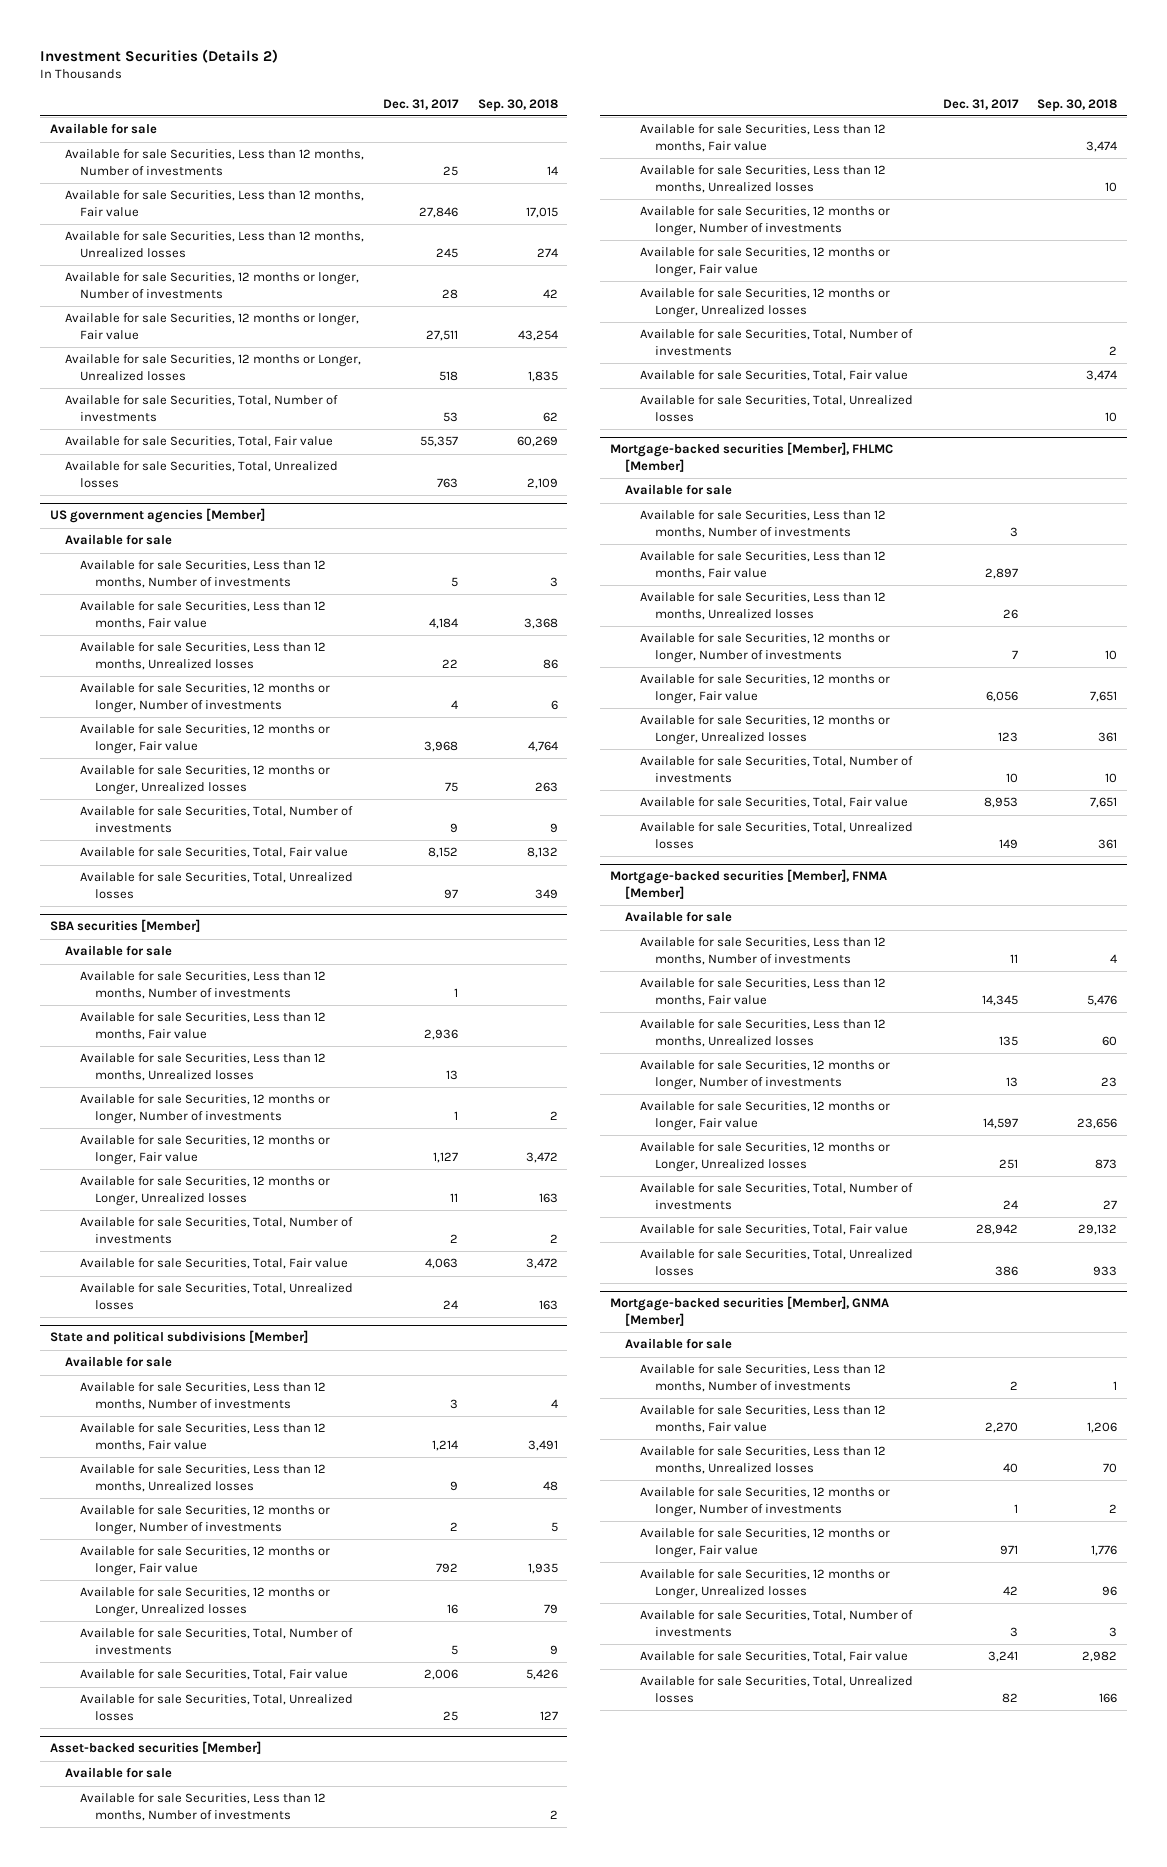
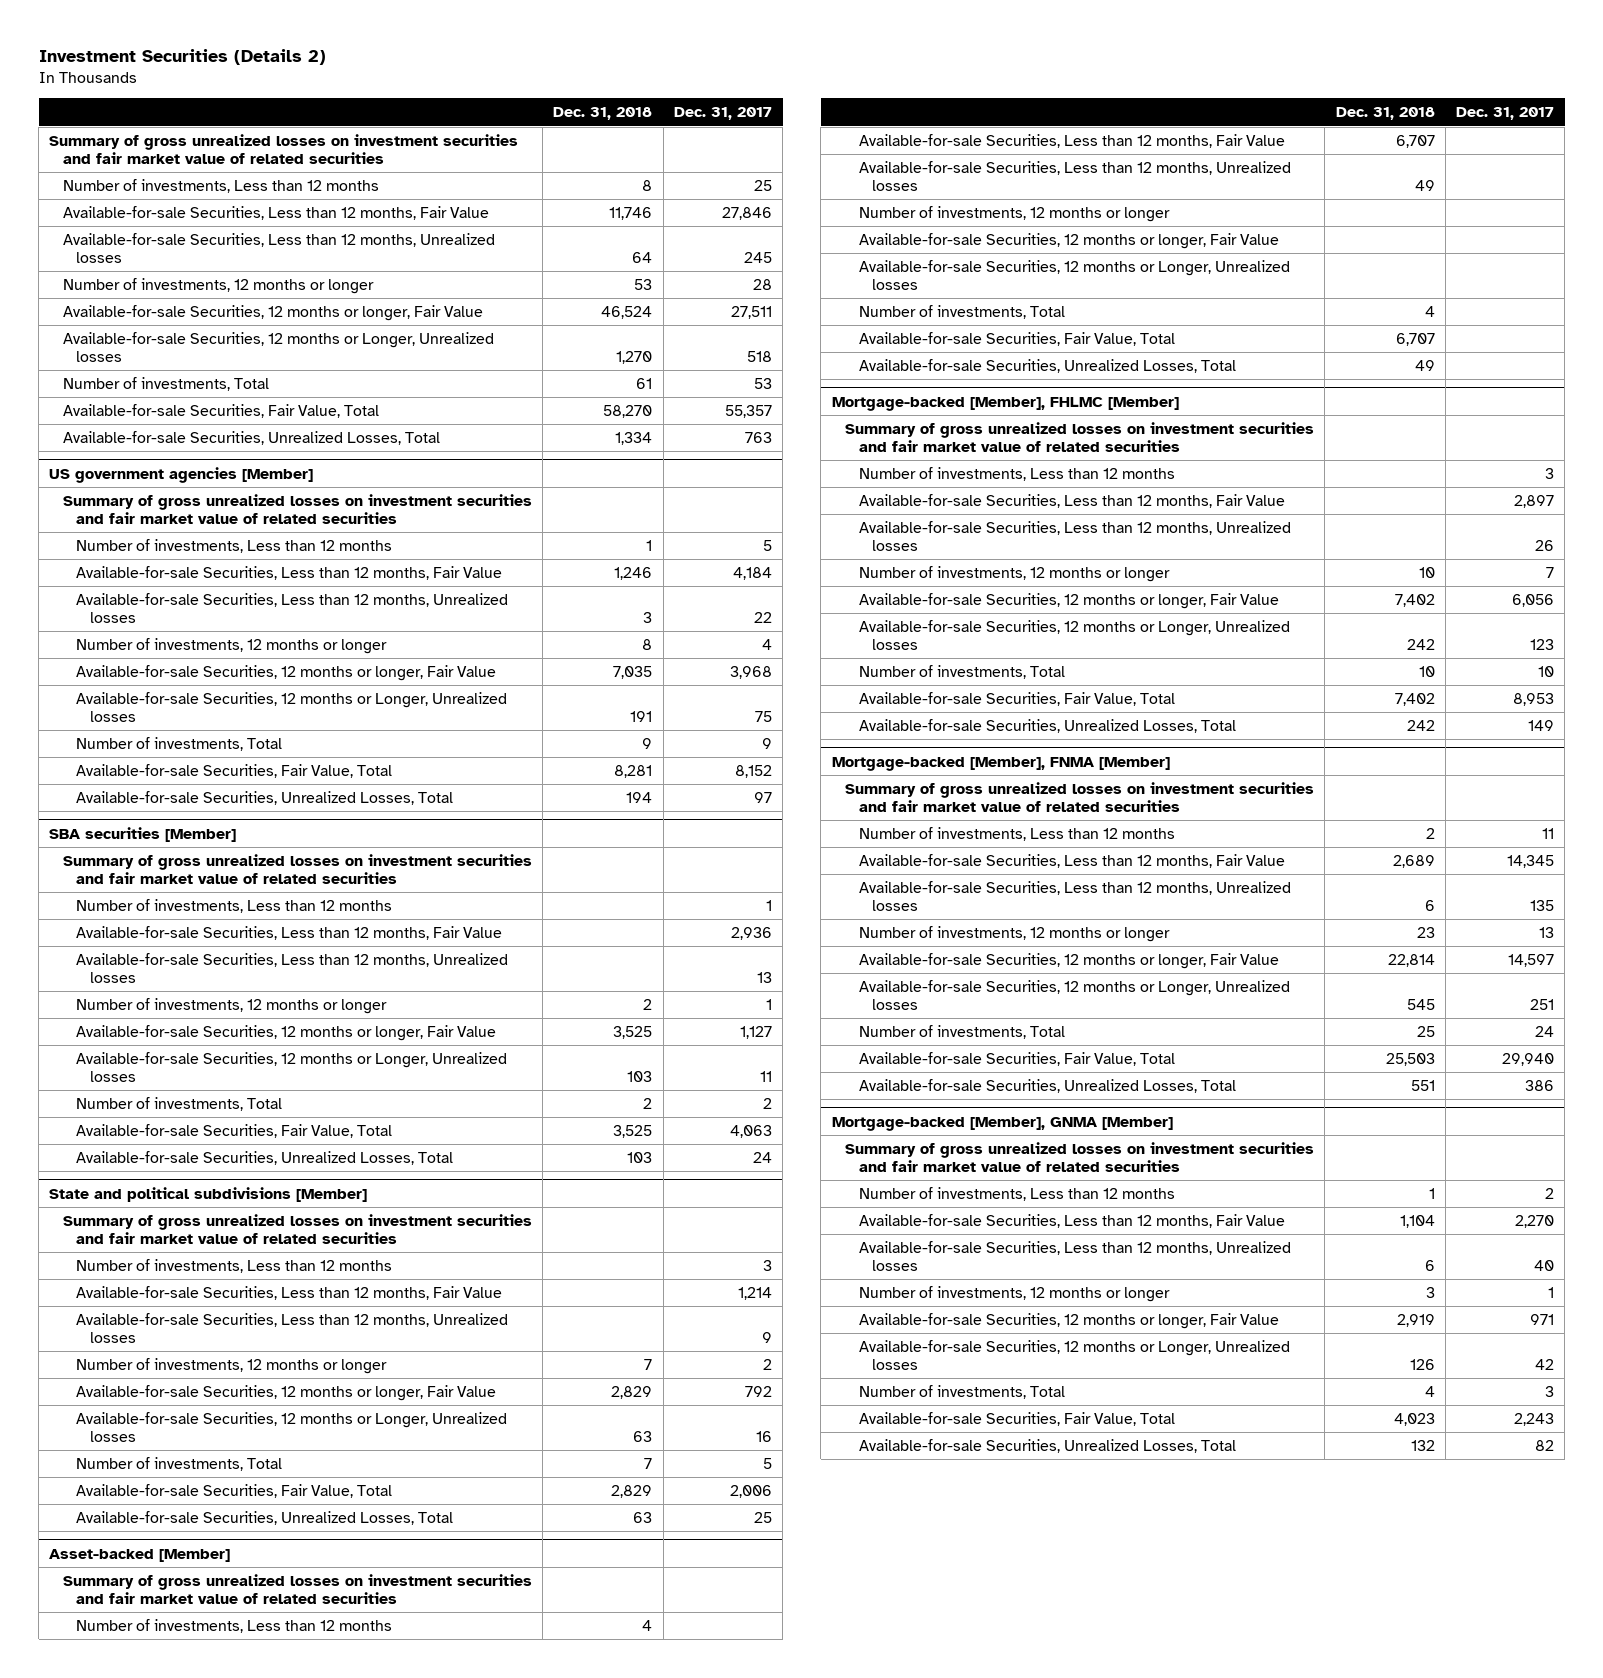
[477,98,558,112] Sep. 30, 2018 -> none
none -> [553,107,653,121] Dec. 31, 2018
[50,123,158,135] Available for sale -> [49,133,519,164] Summary of gross unrealized losses on investment securities and fair market value of related securities
[65,149,365,176] Available for sale Securities, Less than 12 months, Number of investments -> [62,178,379,193] Number of investments, Less than 12 months
[65,190,365,217] Available for sale Securities, Less than 12 months, Fair value -> [62,205,489,220] Available-for-sale Securities, Less than 12 months, Fair Value
[65,231,365,258] Available for sale Securities, Less than 12 months, Unrealized losses -> [62,232,495,263] Available-for-sale Securities, Less than 12 months, Unrealized losses
[65,272,360,299] Available for sale Securities, 12 months or longer, Number of investments -> [62,277,374,294] Number of investments, 12 months or longer
[65,313,360,340] Available for sale Securities, 12 months or longer, Fair value -> [62,304,483,321] Available-for-sale Securities, 12 months or longer, Fair Value
[65,354,362,381] Available for sale Securities, 12 months or Longer, Unrealized losses -> [62,331,494,362] Available-for-sale Securities, 12 months or Longer, Unrealized losses
[65,395,339,422] Available for sale Securities, Total, Number of investments -> [62,376,269,391] Number of investments, Total
[65,436,334,448] Available for sale Securities, Total, Fair value -> [62,403,379,418] Available-for-sale Securities, Fair Value, Total
[65,461,339,488] Available for sale Securities, Total, Unrealized losses -> [62,430,440,445] Available-for-sale Securities, Unrealized Losses, Total
[65,534,173,546] Available for sale -> [62,493,532,524] Summary of gross unrealized losses on investment securities and fair market value of related securities
[80,560,327,588] Available for sale Securities, Less than 12 months, Number of investments -> [76,538,393,553] Number of investments, Less than 12 months
[80,601,327,629] Available for sale Securities, Less than 12 months, Fair value -> [76,565,503,580] Available-for-sale Securities, Less than 12 months, Fair Value
[80,642,327,670] Available for sale Securities, Less than 12 months, Unrealized losses -> [76,592,509,623] Available-for-sale Securities, Less than 12 months, Unrealized losses
[80,683,331,713] Available for sale Securities, 12 months or longer, Number of investments -> [76,637,388,654] Number of investments, 12 months or longer
[80,724,331,754] Available for sale Securities, 12 months or longer, Fair value -> [76,664,497,681] Available-for-sale Securities, 12 months or longer, Fair Value
[80,765,331,795] Available for sale Securities, 12 months or Longer, Unrealized losses -> [76,691,508,722] Available-for-sale Securities, 12 months or Longer, Unrealized losses
[80,806,354,833] Available for sale Securities, Total, Number of investments -> [76,736,283,751] Number of investments, Total
[80,847,349,859] Available for sale Securities, Total, Fair value -> [76,763,393,778] Available-for-sale Securities, Fair Value, Total
[80,872,354,899] Available for sale Securities, Total, Unrealized losses -> [76,790,454,805] Available-for-sale Securities, Unrealized Losses, Total
[65,945,173,957] Available for sale -> [62,853,532,884] Summary of gross unrealized losses on investment securities and fair market value of related securities
[80,971,327,999] Available for sale Securities, Less than 12 months, Number of investments -> [76,898,393,913] Number of investments, Less than 12 months
[80,1012,327,1040] Available for sale Securities, Less than 12 months, Fair value -> [76,925,503,940] Available-for-sale Securities, Less than 12 months, Fair Value
[80,1053,327,1081] Available for sale Securities, Less than 12 months, Unrealized losses -> [76,952,509,983] Available-for-sale Securities, Less than 12 months, Unrealized losses
[80,1094,331,1124] Available for sale Securities, 12 months or longer, Number of investments -> [76,997,388,1014] Number of investments, 12 months or longer
[80,1135,331,1165] Available for sale Securities, 12 months or longer, Fair value -> [76,1024,497,1041] Available-for-sale Securities, 12 months or longer, Fair Value
[80,1176,331,1206] Available for sale Securities, 12 months or Longer, Unrealized losses -> [76,1051,508,1082] Available-for-sale Securities, 12 months or Longer, Unrealized losses
[80,1217,354,1244] Available for sale Securities, Total, Number of investments -> [76,1096,283,1111] Number of investments, Total
[80,1258,349,1270] Available for sale Securities, Total, Fair value -> [76,1123,393,1138] Available-for-sale Securities, Fair Value, Total
[80,1283,354,1310] Available for sale Securities, Total, Unrealized losses -> [76,1150,454,1165] Available-for-sale Securities, Unrealized Losses, Total
[65,1356,173,1368] Available for sale -> [62,1213,532,1244] Summary of gross unrealized losses on investment securities and fair market value of related securities
[80,1382,327,1410] Available for sale Securities, Less than 12 months, Number of investments -> [76,1258,393,1273] Number of investments, Less than 12 months
[80,1423,327,1451] Available for sale Securities, Less than 12 months, Fair value -> [76,1285,503,1300] Available-for-sale Securities, Less than 12 months, Fair Value
[80,1464,327,1492] Available for sale Securities, Less than 12 months, Unrealized losses -> [76,1312,509,1343] Available-for-sale Securities, Less than 12 months, Unrealized losses
[80,1505,331,1535] Available for sale Securities, 12 months or longer, Number of investments -> [76,1357,388,1374] Number of investments, 12 months or longer
[80,1546,331,1576] Available for sale Securities, 12 months or longer, Fair value -> [76,1384,497,1401] Available-for-sale Securities, 12 months or longer, Fair Value
[80,1587,331,1617] Available for sale Securities, 12 months or Longer, Unrealized losses -> [76,1411,508,1442] Available-for-sale Securities, 12 months or Longer, Unrealized losses
[80,1628,354,1655] Available for sale Securities, Total, Number of investments -> [76,1456,283,1471] Number of investments, Total
[80,1669,349,1681] Available for sale Securities, Total, Fair value -> [76,1483,393,1498] Available-for-sale Securities, Fair Value, Total
[80,1694,354,1721] Available for sale Securities, Total, Unrealized losses -> [76,1510,454,1525] Available-for-sale Securities, Unrealized Losses, Total
[50,1741,262,1755] Asset-backed securities [Member] -> [49,1548,231,1562] Asset-backed [Member]
[65,1767,173,1779] Available for sale -> [62,1573,532,1604] Summary of gross unrealized losses on investment securities and fair market value of related securities
[80,1793,327,1821] Available for sale Securities, Less than 12 months, Number of investments -> [76,1618,393,1633] Number of investments, Less than 12 months
[639,124,886,152] Available for sale Securities, Less than 12 months, Fair value -> [858,133,1285,148] Available-for-sale Securities, Less than 12 months, Fair Value
[639,165,886,193] Available for sale Securities, Less than 12 months, Unrealized losses -> [858,160,1291,191] Available-for-sale Securities, Less than 12 months, Unrealized losses
[639,206,890,236] Available for sale Securities, 12 months or longer, Number of investments -> [858,205,1170,222] Number of investments, 12 months or longer
[639,247,890,277] Available for sale Securities, 12 months or longer, Fair value -> [858,232,1279,249] Available-for-sale Securities, 12 months or longer, Fair Value
[639,288,890,318] Available for sale Securities, 12 months or Longer, Unrealized losses -> [858,259,1290,290] Available-for-sale Securities, 12 months or Longer, Unrealized losses
[639,329,913,356] Available for sale Securities, Total, Number of investments -> [858,304,1065,319] Number of investments, Total
[639,370,908,382] Available for sale Securities, Total, Fair value -> [858,331,1175,346] Available-for-sale Securities, Fair Value, Total
[639,395,913,422] Available for sale Securities, Total, Unrealized losses -> [858,358,1236,373] Available-for-sale Securities, Unrealized Losses, Total
[609,442,893,472] Mortgage-backed securities [Member], FHLMC [Member] -> [831,396,1179,411] Mortgage-backed [Member], FHLMC [Member]
[624,484,732,496] Available for sale -> [845,421,1315,452] Summary of gross unrealized losses on investment securities and fair market value of related securities
[639,510,886,538] Available for sale Securities, Less than 12 months, Number of investments -> [858,466,1175,481] Number of investments, Less than 12 months
[639,551,886,579] Available for sale Securities, Less than 12 months, Fair value -> [858,493,1285,508] Available-for-sale Securities, Less than 12 months, Fair Value
[639,592,886,620] Available for sale Securities, Less than 12 months, Unrealized losses -> [858,520,1291,551] Available-for-sale Securities, Less than 12 months, Unrealized losses
[639,633,890,663] Available for sale Securities, 12 months or longer, Number of investments -> [858,565,1170,582] Number of investments, 12 months or longer
[639,674,890,704] Available for sale Securities, 12 months or longer, Fair value -> [858,592,1279,609] Available-for-sale Securities, 12 months or longer, Fair Value
[639,715,890,745] Available for sale Securities, 12 months or Longer, Unrealized losses -> [858,619,1290,650] Available-for-sale Securities, 12 months or Longer, Unrealized losses
[639,756,913,783] Available for sale Securities, Total, Number of investments -> [858,664,1065,679] Number of investments, Total
[639,797,908,809] Available for sale Securities, Total, Fair value -> [858,691,1175,706] Available-for-sale Securities, Fair Value, Total
[639,822,913,849] Available for sale Securities, Total, Unrealized losses -> [858,718,1236,733] Available-for-sale Securities, Unrealized Losses, Total
[609,869,887,899] Mortgage-backed securities [Member], FNMA [Member] -> [831,756,1170,771] Mortgage-backed [Member], FNMA [Member]
[624,911,732,923] Available for sale -> [845,781,1315,812] Summary of gross unrealized losses on investment securities and fair market value of related securities
[639,937,886,965] Available for sale Securities, Less than 12 months, Number of investments -> [858,826,1175,841] Number of investments, Less than 12 months
[639,978,886,1006] Available for sale Securities, Less than 12 months, Fair value -> [858,853,1285,868] Available-for-sale Securities, Less than 12 months, Fair Value
[639,1019,886,1047] Available for sale Securities, Less than 12 months, Unrealized losses -> [858,880,1291,911] Available-for-sale Securities, Less than 12 months, Unrealized losses
[639,1060,890,1090] Available for sale Securities, 12 months or longer, Number of investments -> [858,925,1170,942] Number of investments, 12 months or longer
[639,1101,890,1131] Available for sale Securities, 12 months or longer, Fair value -> [858,952,1279,969] Available-for-sale Securities, 12 months or longer, Fair Value
[639,1142,890,1172] Available for sale Securities, 12 months or Longer, Unrealized losses -> [858,979,1290,1010] Available-for-sale Securities, 12 months or Longer, Unrealized losses
[639,1183,913,1210] Available for sale Securities, Total, Number of investments -> [858,1024,1065,1039] Number of investments, Total
[639,1224,908,1236] Available for sale Securities, Total, Fair value -> [858,1051,1175,1066] Available-for-sale Securities, Fair Value, Total
[976,1224,1019,1236] 28,942 -> [1502,1052,1555,1066] 29,940
[639,1249,913,1276] Available for sale Securities, Total, Unrealized losses -> [858,1078,1236,1093] Available-for-sale Securities, Unrealized Losses, Total
[609,1296,889,1326] Mortgage-backed securities [Member], GNMA [Member] -> [831,1116,1173,1131] Mortgage-backed [Member], GNMA [Member]
[624,1338,732,1350] Available for sale -> [845,1141,1315,1172] Summary of gross unrealized losses on investment securities and fair market value of related securities
[639,1364,886,1392] Available for sale Securities, Less than 12 months, Number of investments -> [858,1186,1175,1201] Number of investments, Less than 12 months
[639,1405,886,1433] Available for sale Securities, Less than 12 months, Fair value -> [858,1213,1285,1228] Available-for-sale Securities, Less than 12 months, Fair Value
[639,1446,886,1474] Available for sale Securities, Less than 12 months, Unrealized losses -> [858,1240,1291,1271] Available-for-sale Securities, Less than 12 months, Unrealized losses
[639,1487,890,1517] Available for sale Securities, 12 months or longer, Number of investments -> [858,1285,1170,1302] Number of investments, 12 months or longer
[639,1528,890,1558] Available for sale Securities, 12 months or longer, Fair value -> [858,1312,1279,1329] Available-for-sale Securities, 12 months or longer, Fair Value
[639,1569,890,1599] Available for sale Securities, 12 months or Longer, Unrealized losses -> [858,1339,1290,1370] Available-for-sale Securities, 12 months or Longer, Unrealized losses
[639,1610,913,1637] Available for sale Securities, Total, Number of investments -> [858,1384,1065,1399] Number of investments, Total
[639,1651,908,1663] Available for sale Securities, Total, Fair value -> [858,1411,1175,1426] Available-for-sale Securities, Fair Value, Total
[988,1651,1019,1663] 3,241 -> [1514,1412,1555,1426] 2,243
[639,1676,913,1703] Available for sale Securities, Total, Unrealized losses -> [858,1438,1236,1453] Available-for-sale Securities, Unrealized Losses, Total

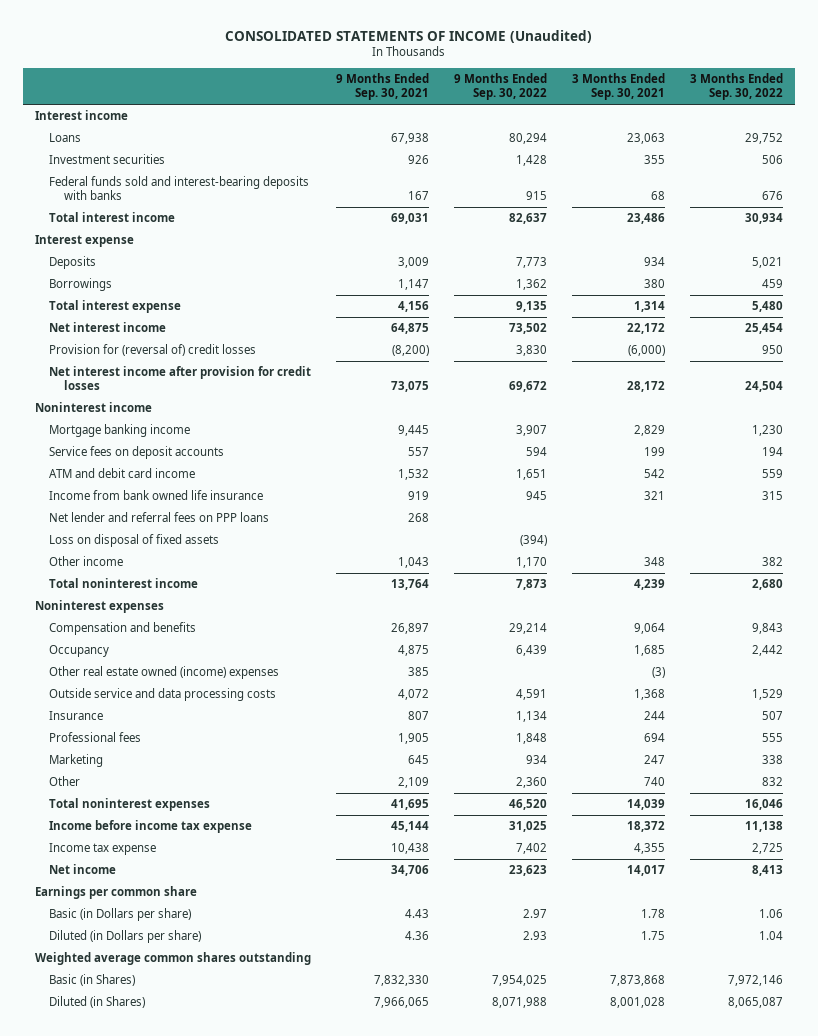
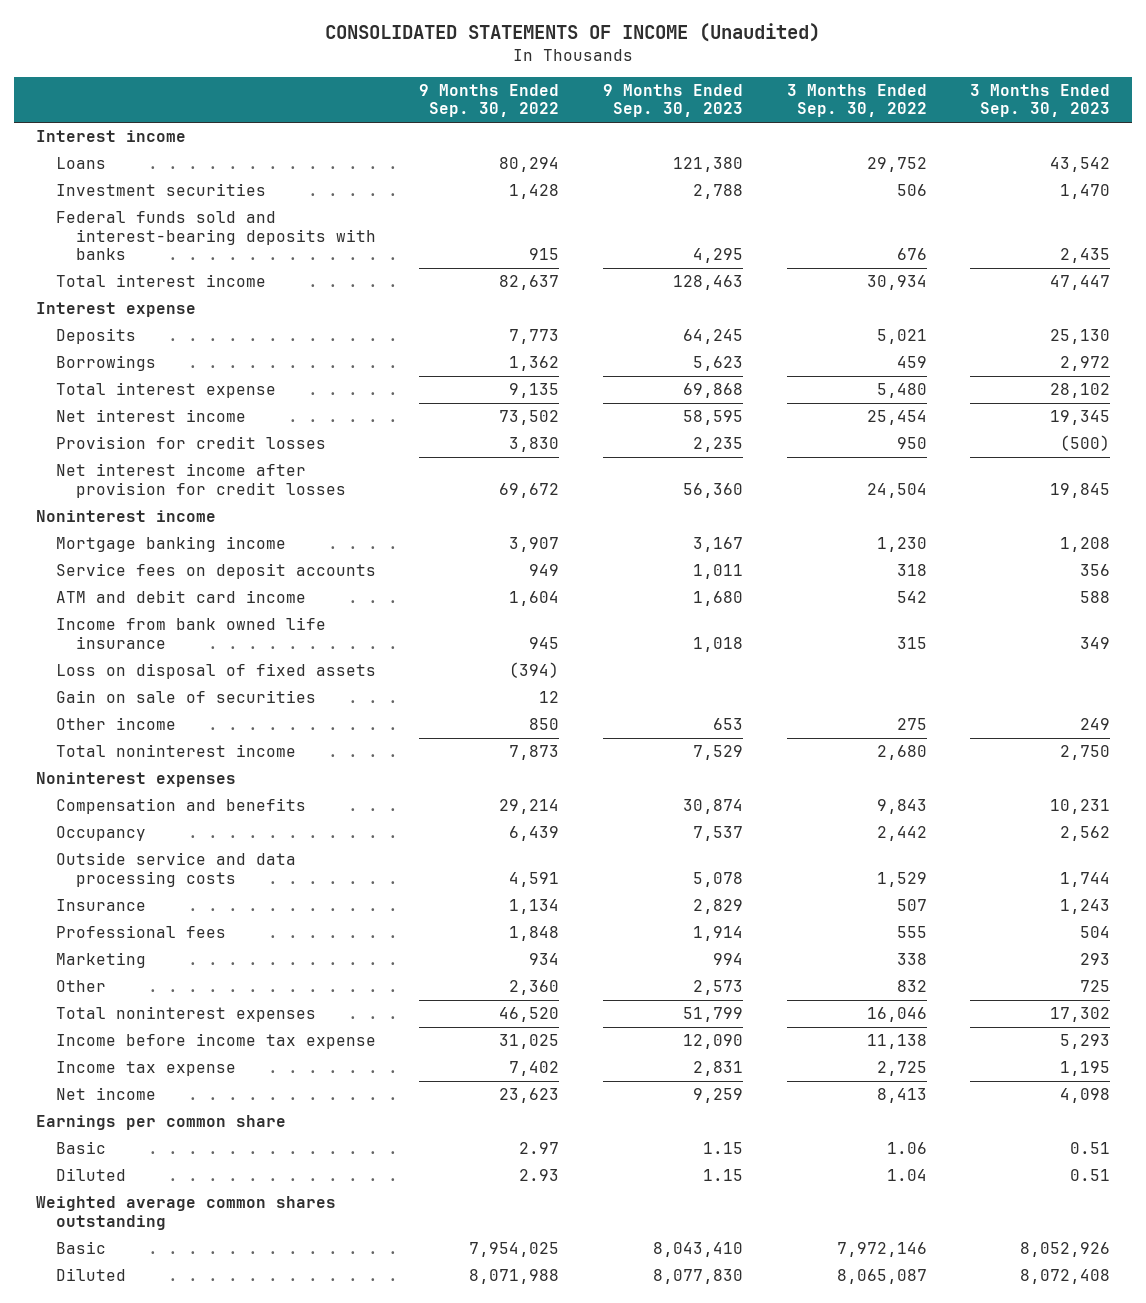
[336,73,430,101] 9 Months Ended Sep. 30, 2021 -> none
[571,73,665,101] 3 Months Ended Sep. 30, 2021 -> none
none -> [602,83,743,118] 9 Months Ended Sep. 30, 2023
none -> [970,83,1111,118] 3 Months Ended Sep. 30, 2023
[49,344,257,357] Provision for (reversal of) credit losses -> [55,436,326,450] Provision for credit losses
[526,447,548,457] 594 -> [529,564,560,577] 949
[761,447,783,457] 194 -> [896,564,927,577] 318
[516,469,548,481] 1,651 -> [509,591,560,607] 1,604
[761,469,783,479] 559 -> [896,591,927,604] 542
[49,512,270,523] Net lender and referral fees on PPP loans -> none
none -> [55,690,316,704] Gain on sale of securities
[516,557,548,569] 1,170 -> [529,718,560,731] 850
[761,557,783,567] 382 -> [896,718,927,731] 275
[49,666,280,680] Other real estate owned (income) expenses -> none
[49,908,192,922] Basic (in Dollars per share) -> [55,1141,106,1155] Basic
[49,930,202,944] Diluted (in Dollars per share) -> [55,1168,126,1182] Diluted
[49,974,136,987] Basic (in Shares) -> [55,1241,106,1255] Basic
[49,996,146,1009] Diluted (in Shares) -> [55,1268,126,1282] Diluted

